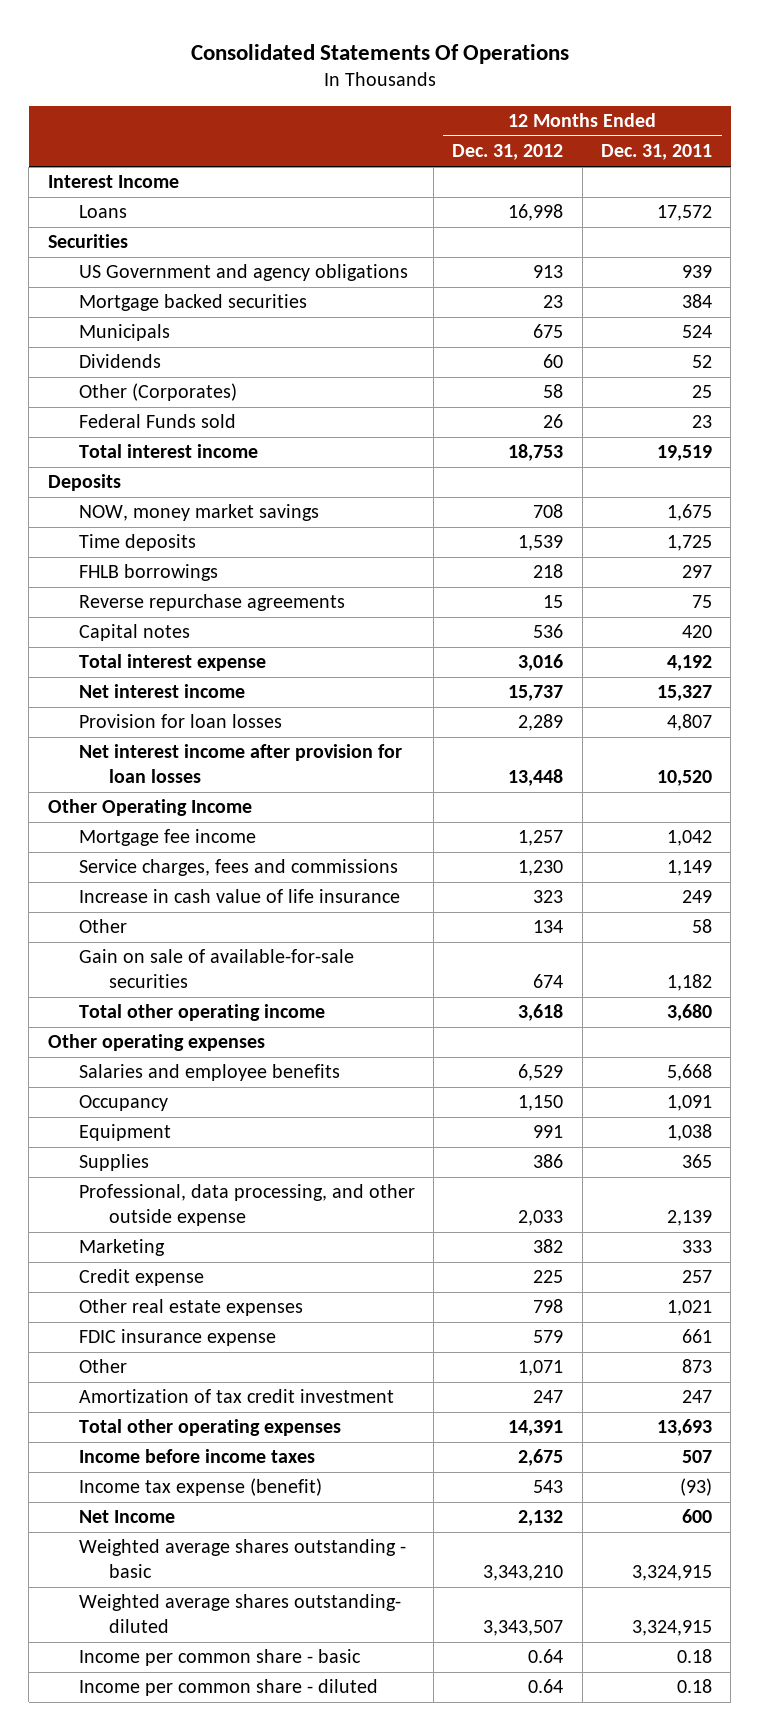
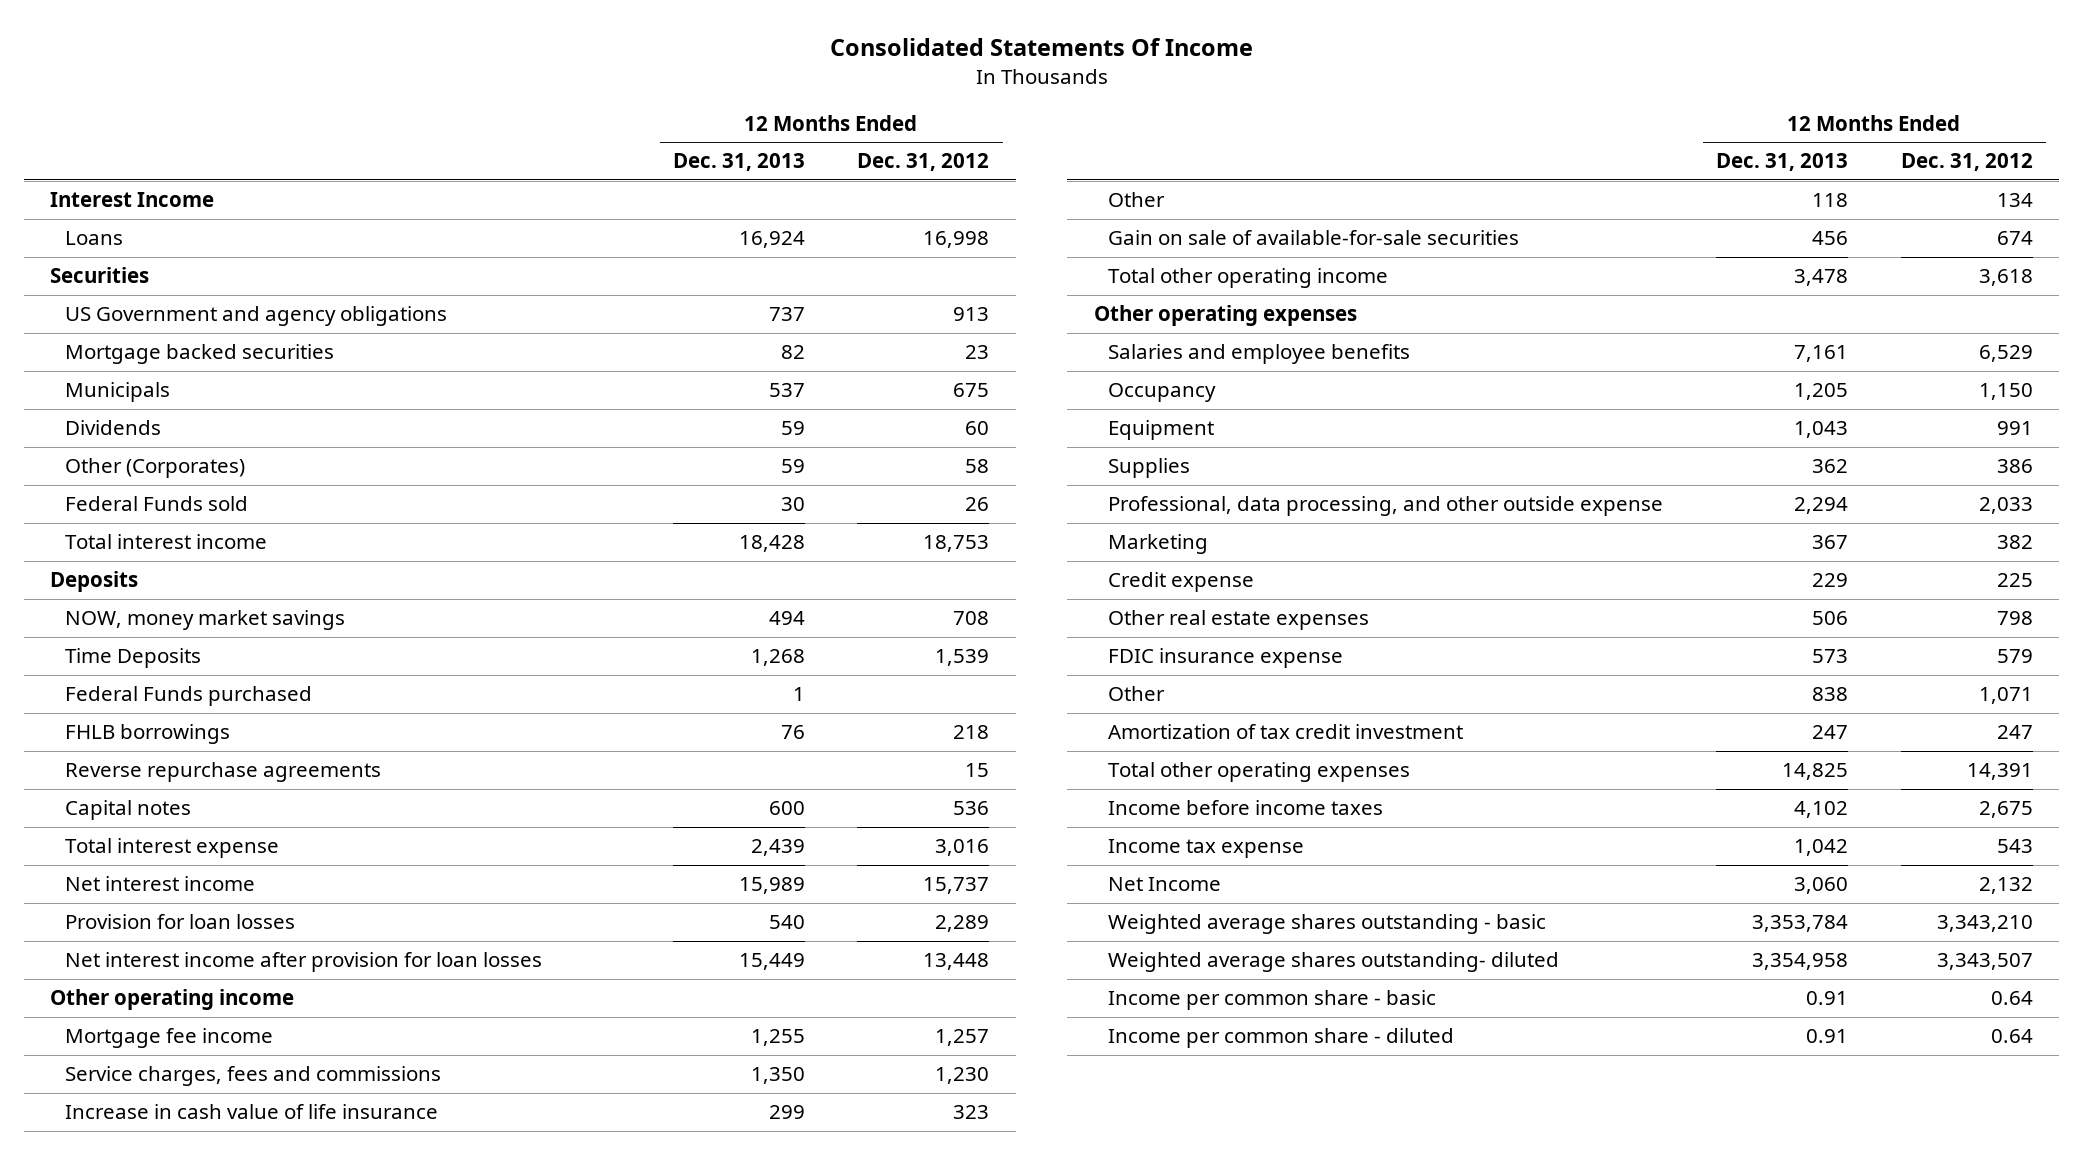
[190,43,569,64] Consolidated Statements Of Operations -> [829,38,1253,57] Consolidated Statements Of Income
[601,144,713,161] Dec. 31, 2011 -> none
none -> [672,153,805,172] Dec. 31, 2013
[78,534,196,552] Time deposits -> [64,648,201,669] Time Deposits
none -> [64,686,312,707] Federal Funds purchased
[47,799,252,817] Other Operating Income -> [50,989,295,1011] Other operating income
[78,1478,322,1497] Income tax expense (benefit) -> [1108,839,1305,859] Income tax expense

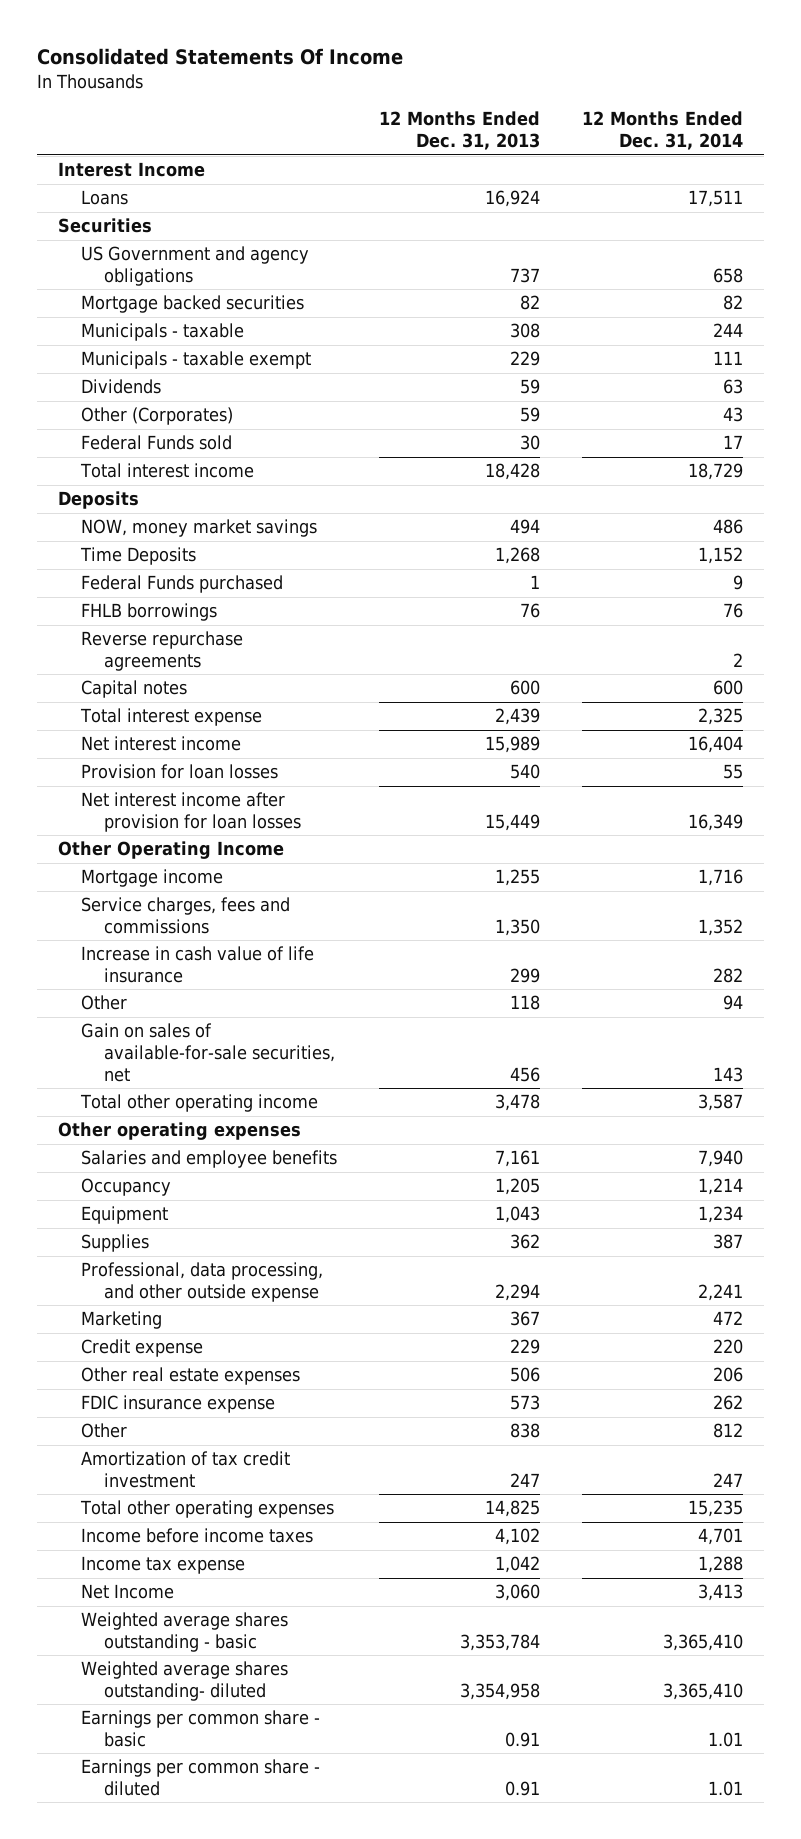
[857,153,990,172] Dec. 31, 2012 -> none
none -> [581,111,743,151] 12 Months Ended Dec. 31, 2014
[64,382,170,403] Municipals -> [80,323,244,342] Municipals - taxable
[768,383,805,398] 537 -> [509,323,540,339] 308
none -> [80,351,311,370] Municipals - taxable exempt
[50,989,295,1011] Other operating income -> [58,841,285,860] Other Operating Income
[64,1028,273,1049] Mortgage fee income -> [80,869,223,888] Mortgage income
[1108,230,1520,246] Gain on sale of available-for-sale securities -> [80,1023,335,1082] Gain on sales of available-for-sale securities, net
[1108,990,1437,1011] Income per common share - basic -> [80,1710,320,1747] Earnings per common share - basic
[1108,1028,1455,1049] Income per common share - diluted -> [80,1759,320,1796] Earnings per common share - diluted

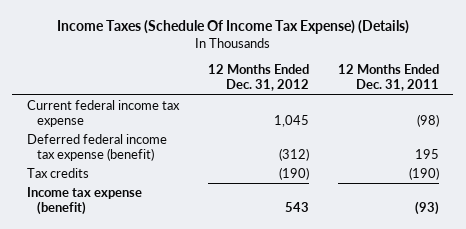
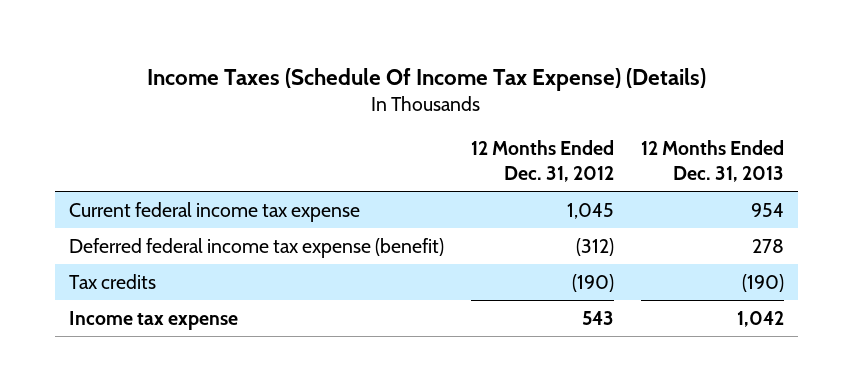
[337,64,439,92] 12 Months Ended Dec. 31, 2011 -> none
none -> [641,140,785,182] 12 Months Ended Dec. 31, 2013
[26,186,142,216] Income tax expense (benefit) -> [68,310,238,330] Income tax expense

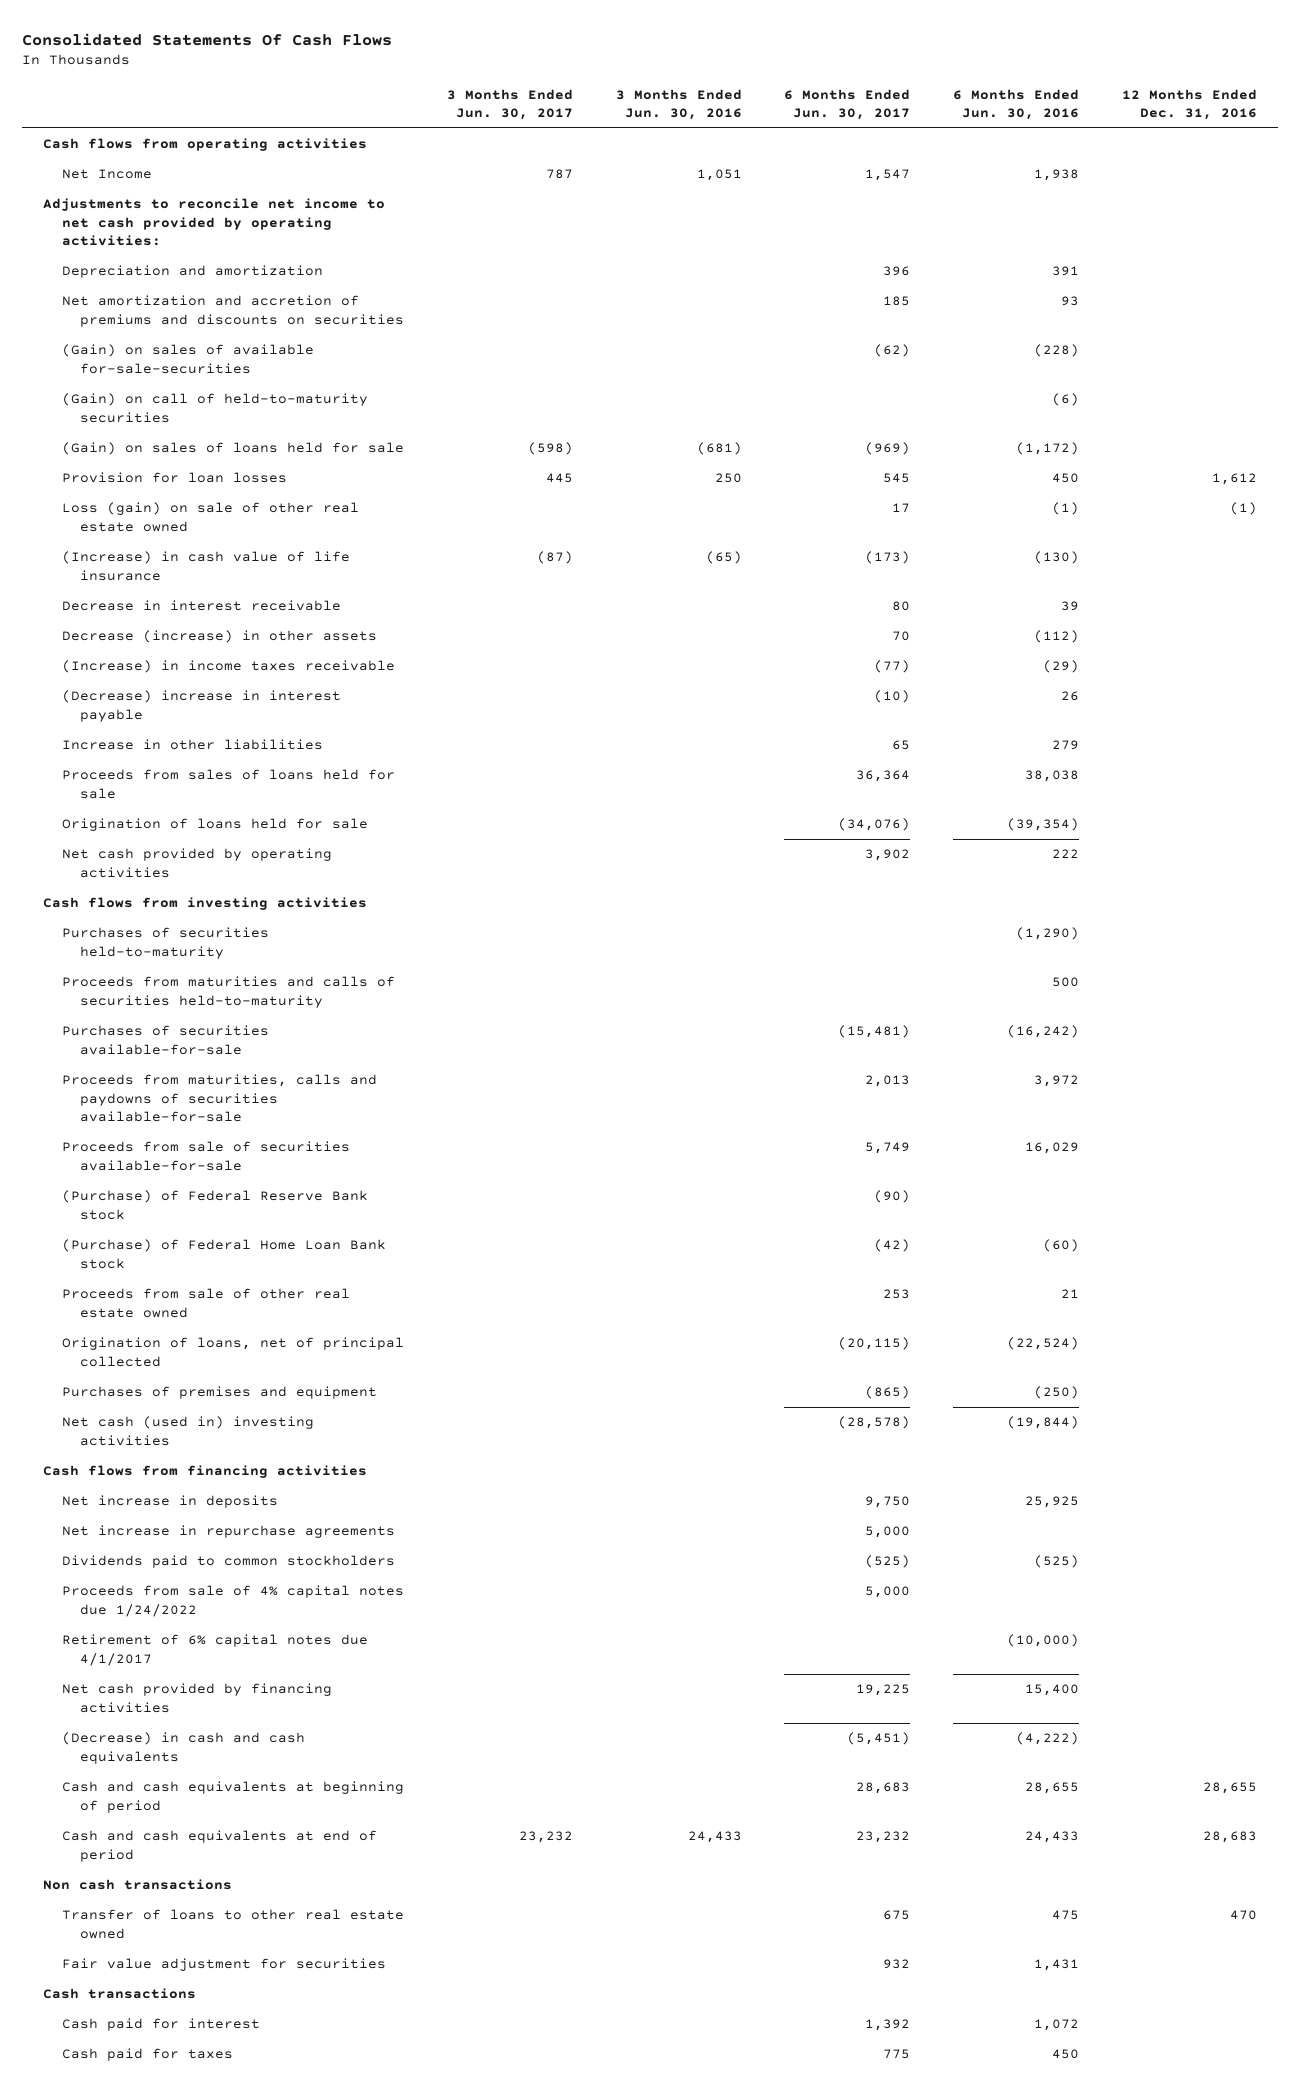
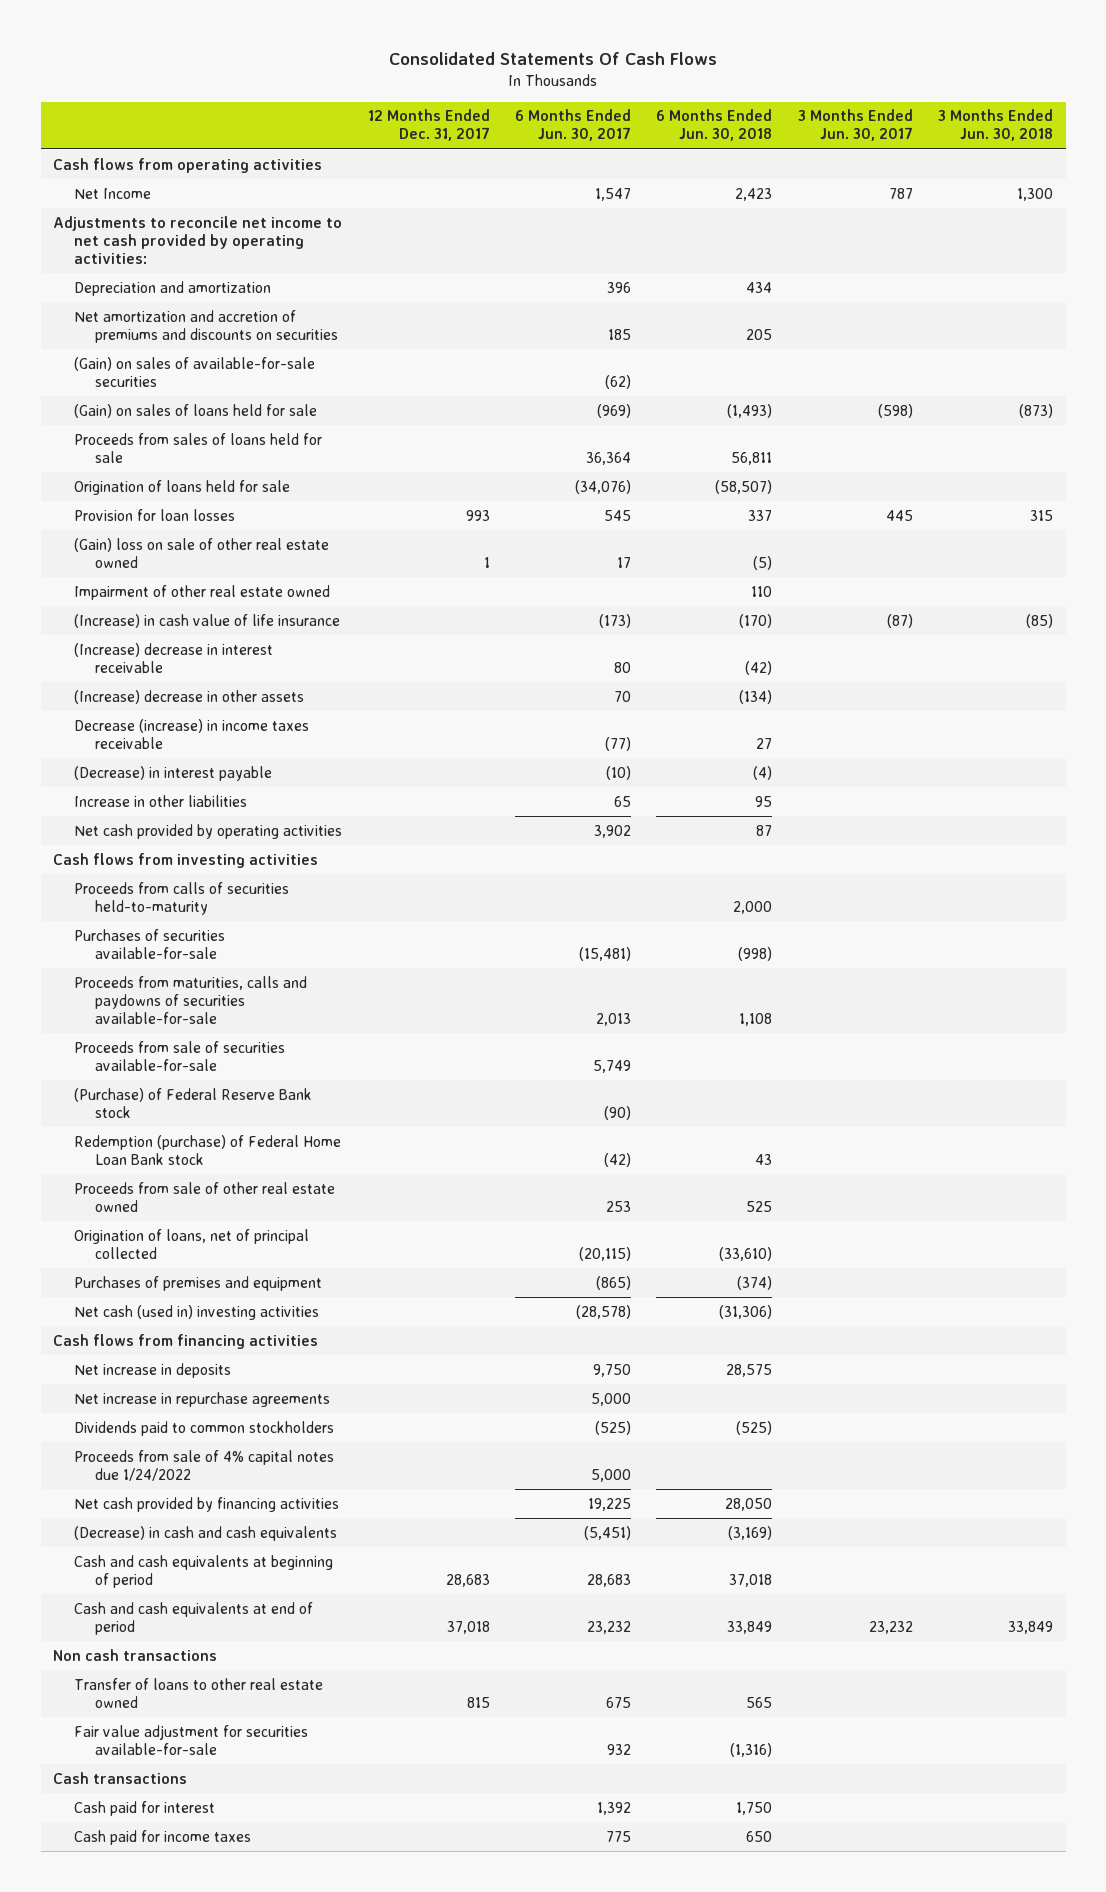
[615,88,742,121] 3 Months Ended Jun. 30, 2016 -> none
[952,88,1079,121] 6 Months Ended Jun. 30, 2016 -> none
[1121,88,1257,121] 12 Months Ended Dec. 31, 2016 -> none
none -> [367,109,490,142] 12 Months Ended Dec. 31, 2017
none -> [656,109,773,142] 6 Months Ended Jun. 30, 2018
none -> [938,109,1054,142] 3 Months Ended Jun. 30, 2018
[61,393,368,423] (Gain) on call of held-to-maturity securities -> none
[61,344,314,374] (Gain) on sales of available for-sale-securities -> [74,356,316,387] (Gain) on sales of available-for-sale securities
[61,769,395,799] Proceeds from sales of loans held for sale -> [74,432,323,463] Proceeds from sales of loans held for sale
[61,818,368,832] Origination of loans held for sale -> [74,479,291,495] Origination of loans held for sale
[61,502,359,532] Loss (gain) on sale of other real estate owned -> [74,537,330,568] (Gain) loss on sale of other real estate owned
none -> [74,584,331,600] Impairment of other real estate owned
[61,600,341,612] Decrease in interest receivable -> [74,642,274,673] (Increase) decrease in interest receivable
[61,630,377,644] Decrease (increase) in other assets -> [74,689,305,704] (Increase) decrease in other assets
[61,660,395,674] (Increase) in income taxes receivable -> [74,718,310,749] Decrease (increase) in income taxes receivable
[61,690,341,722] (Decrease) increase in interest payable -> [74,765,273,781] (Decrease) in interest payable
[61,927,269,959] Purchases of securities held-to-maturity -> none
[61,976,395,1008] Proceeds from maturities and calls of securities held-to-maturity -> [74,881,290,915] Proceeds from calls of securities held-to-maturity
[61,1239,386,1269] (Purchase) of Federal Home Loan Bank stock -> [74,1134,342,1165] Redemption (purchase) of Federal Home Loan Bank stock
[61,1634,368,1666] Retirement of 6% capital notes due 4/1/2017 -> none
[61,1958,386,1972] Fair value adjustment for securities -> [74,1724,309,1755] Fair value adjustment for securities available-for-sale
[61,2048,233,2062] Cash paid for taxes -> [74,1829,252,1845] Cash paid for income taxes

